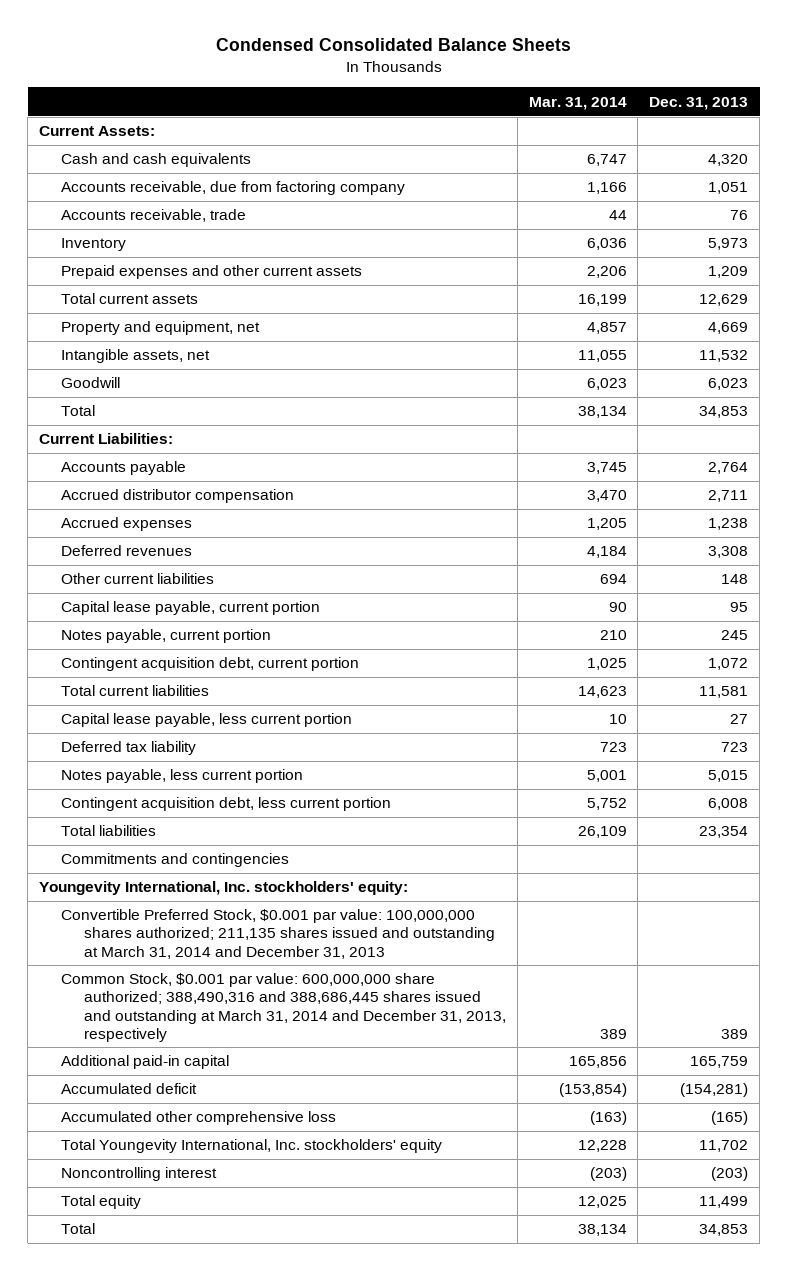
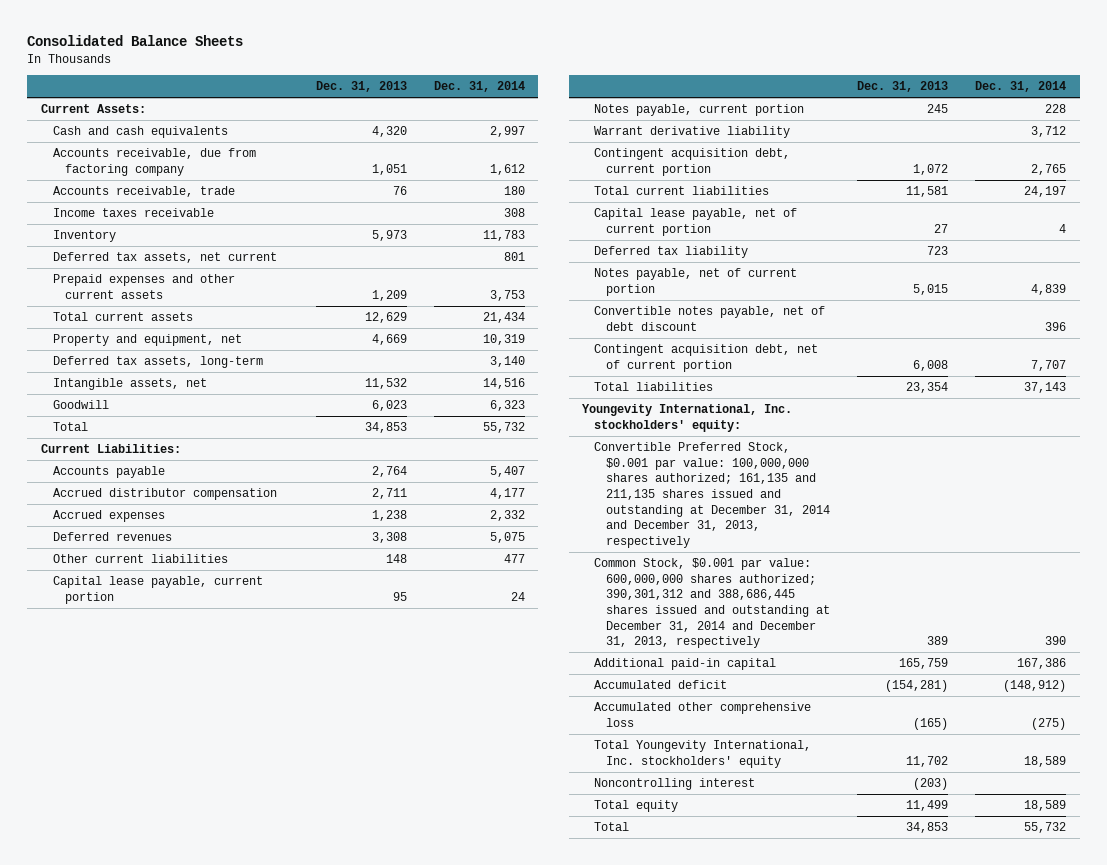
[215,38,571,52] Condensed Consolidated Balance Sheets -> [27,35,244,47] Consolidated Balance Sheets
[528,96,627,110] Mar. 31, 2014 -> none
none -> [433,80,525,92] Dec. 31, 2014
none -> [52,208,214,218] Income taxes receivable
none -> [52,252,277,264] Deferred tax assets, net current
none -> [52,356,263,369] Deferred tax assets, long-term
none -> [594,126,791,139] Warrant derivative liability
[61,713,353,728] Capital lease payable, less current portion -> [594,208,798,236] Capital lease payable, net of current portion
[61,769,304,784] Notes payable, less current portion -> [594,268,798,296] Notes payable, net of current portion
none -> [594,306,826,331] Convertible notes payable, net of debt discount
[61,797,392,812] Contingent acquisition debt, less current portion -> [594,344,819,372] Contingent acquisition debt, net of current portion
[61,853,290,868] Commitments and contingencies -> none
[61,909,495,959] Convertible Preferred Stock, $0.001 par value: 100,000,000 shares authorized; 211,135 shares issued and outstanding at March 31, 2014 and December 31, 2013 -> [594,442,831,548] Convertible Preferred Stock, $0.001 par value: 100,000,000 shares authorized; 161,135 and 211,135 shares issued and outstanding at December 31, 2014 and December 31, 2013, respectively
[61,973,506,1042] Common Stock, $0.001 par value: 600,000,000 share authorized; 388,490,316 and 388,686,445 shares issued and outstanding at March 31, 2014 and December 31, 2013, respectively -> [594,558,831,649] Common Stock, $0.001 par value: 600,000,000 shares authorized; 390,301,312 and 388,686,445 shares issued and outstanding at December 31, 2014 and December 31, 2013, respectively

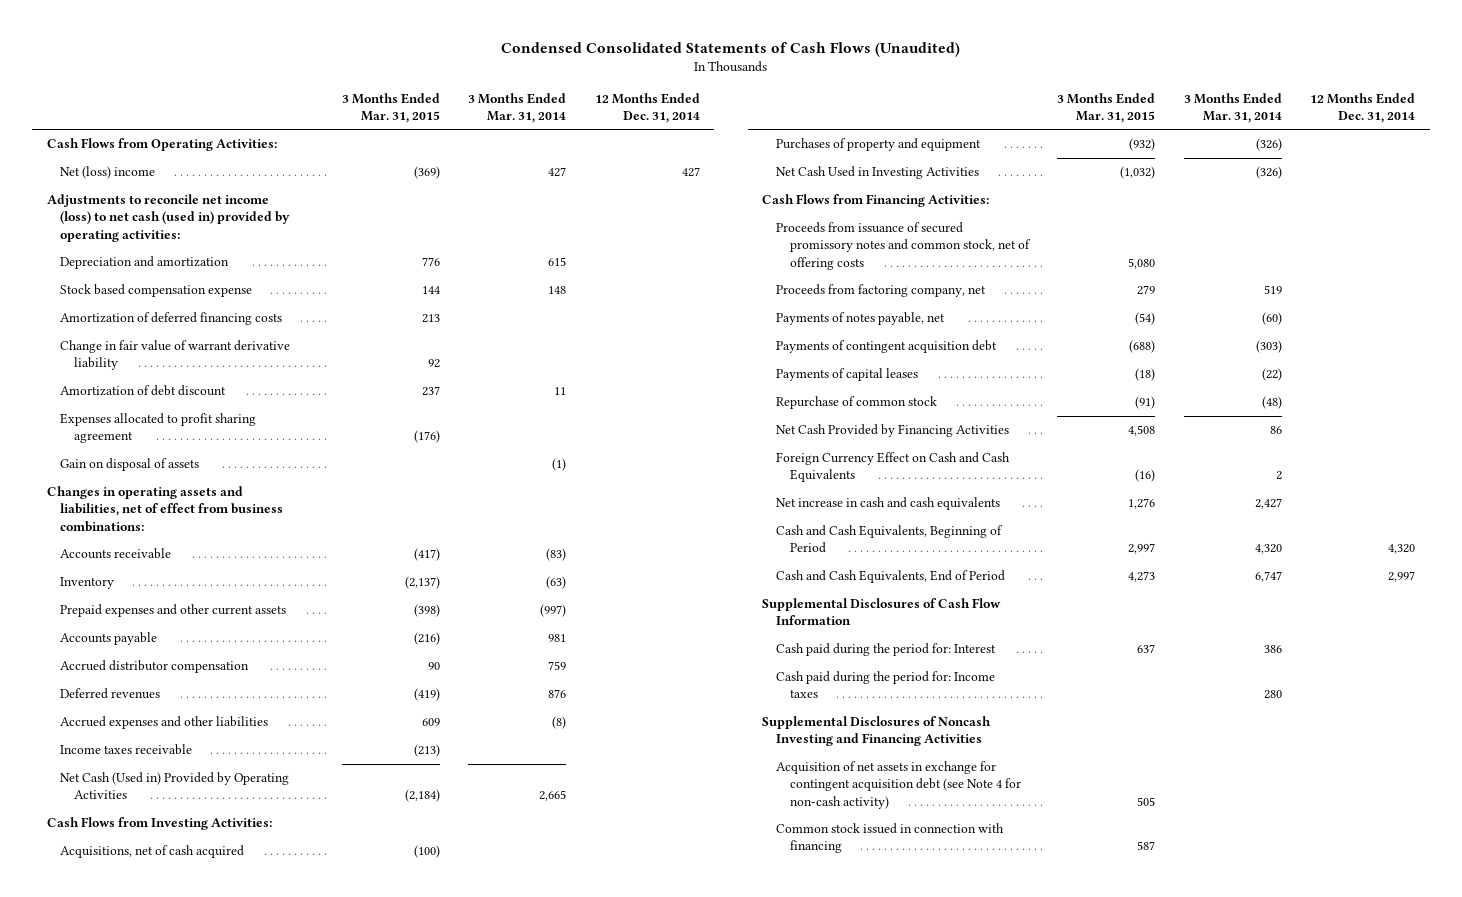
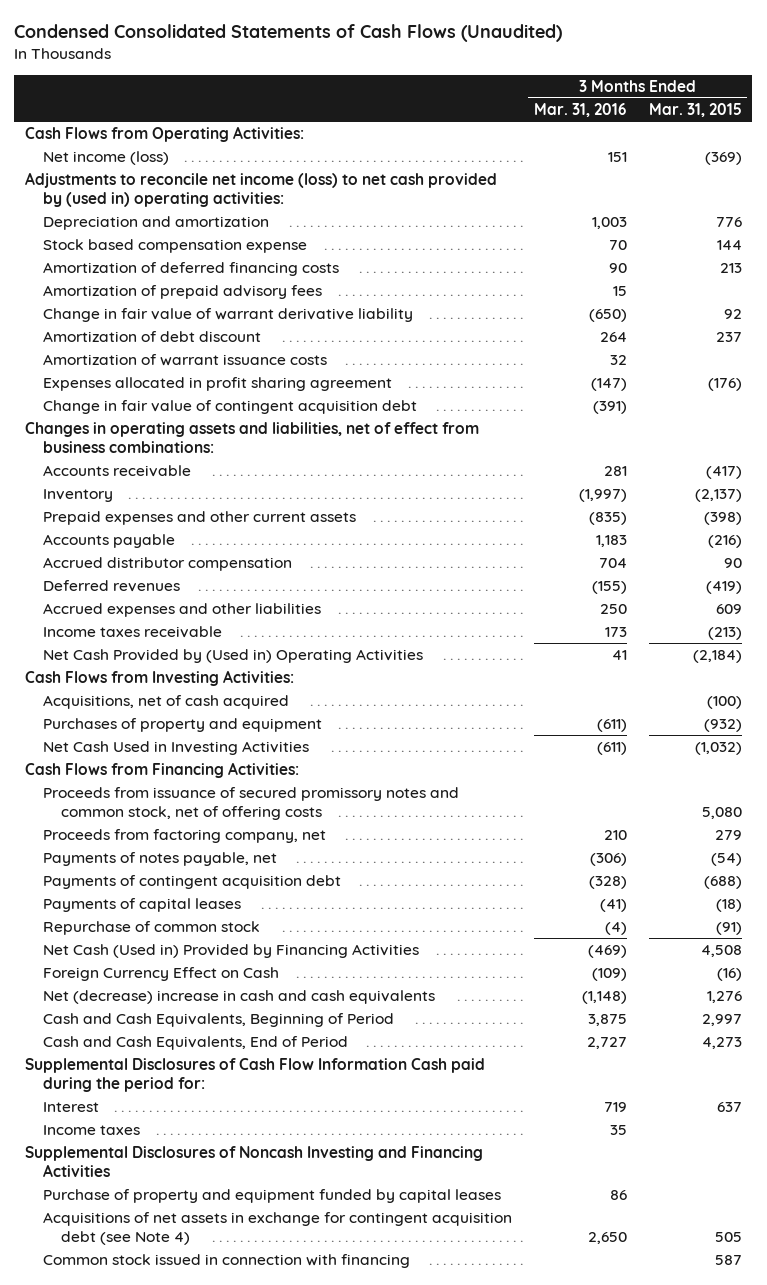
[468,92,567,124] 3 Months Ended Mar. 31, 2014 -> none
[595,92,701,124] 12 Months Ended Dec. 31, 2014 -> none
none -> [533,103,627,118] Mar. 31, 2016
[60,166,156,180] Net (loss) income -> [43,151,170,166] Net income (loss)
[46,194,291,242] Adjustments to reconcile net income (loss) to net cash (used in) provided by operating activities: -> [24,172,497,207] Adjustments to reconcile net income (loss) to net cash provided by (used in) operating activities:
none -> [43,285,323,300] Amortization of prepaid advisory fees
[60,458,200,472] Gain on disposal of assets -> none
none -> [43,354,328,367] Amortization of warrant issuance costs
[60,413,257,444] Expenses allocated to profit sharing agreement -> [43,377,393,392] Expenses allocated in profit sharing agreement
none -> [43,400,418,415] Change in fair value of contingent acquisition debt
[60,772,290,800] Net Cash (Used in) Provided by Operating Activities -> [43,649,424,664] Net Cash Provided by (Used in) Operating Activities
[775,424,1009,438] Net Cash Provided by Financing Activities -> [43,944,420,959] Net Cash (Used in) Provided by Financing Activities
[775,452,1010,483] Foreign Currency Effect on Cash and Cash Equivalents -> [43,967,280,982] Foreign Currency Effect on Cash
[775,497,1000,511] Net increase in cash and cash equivalents -> [43,990,436,1005] Net (decrease) increase in cash and cash equivalents
[762,598,1002,626] Supplemental Disclosures of Cash Flow Information -> [24,1058,485,1092] Supplemental Disclosures of Cash Flow Information Cash paid during the period for:
[775,643,996,657] Cash paid during the period for: Interest -> [43,1102,100,1113] Interest
[775,671,995,699] Cash paid during the period for: Income taxes -> [43,1125,141,1136] Income taxes
none -> [43,1189,502,1204] Purchase of property and equipment funded by capital leases
[775,761,1021,809] Acquisition of net assets in exchange for contingent acquisition debt (see Note 4 for non-cash activity) -> [43,1212,513,1245] Acquisitions of net assets in exchange for contingent acquisition debt (see Note 4)

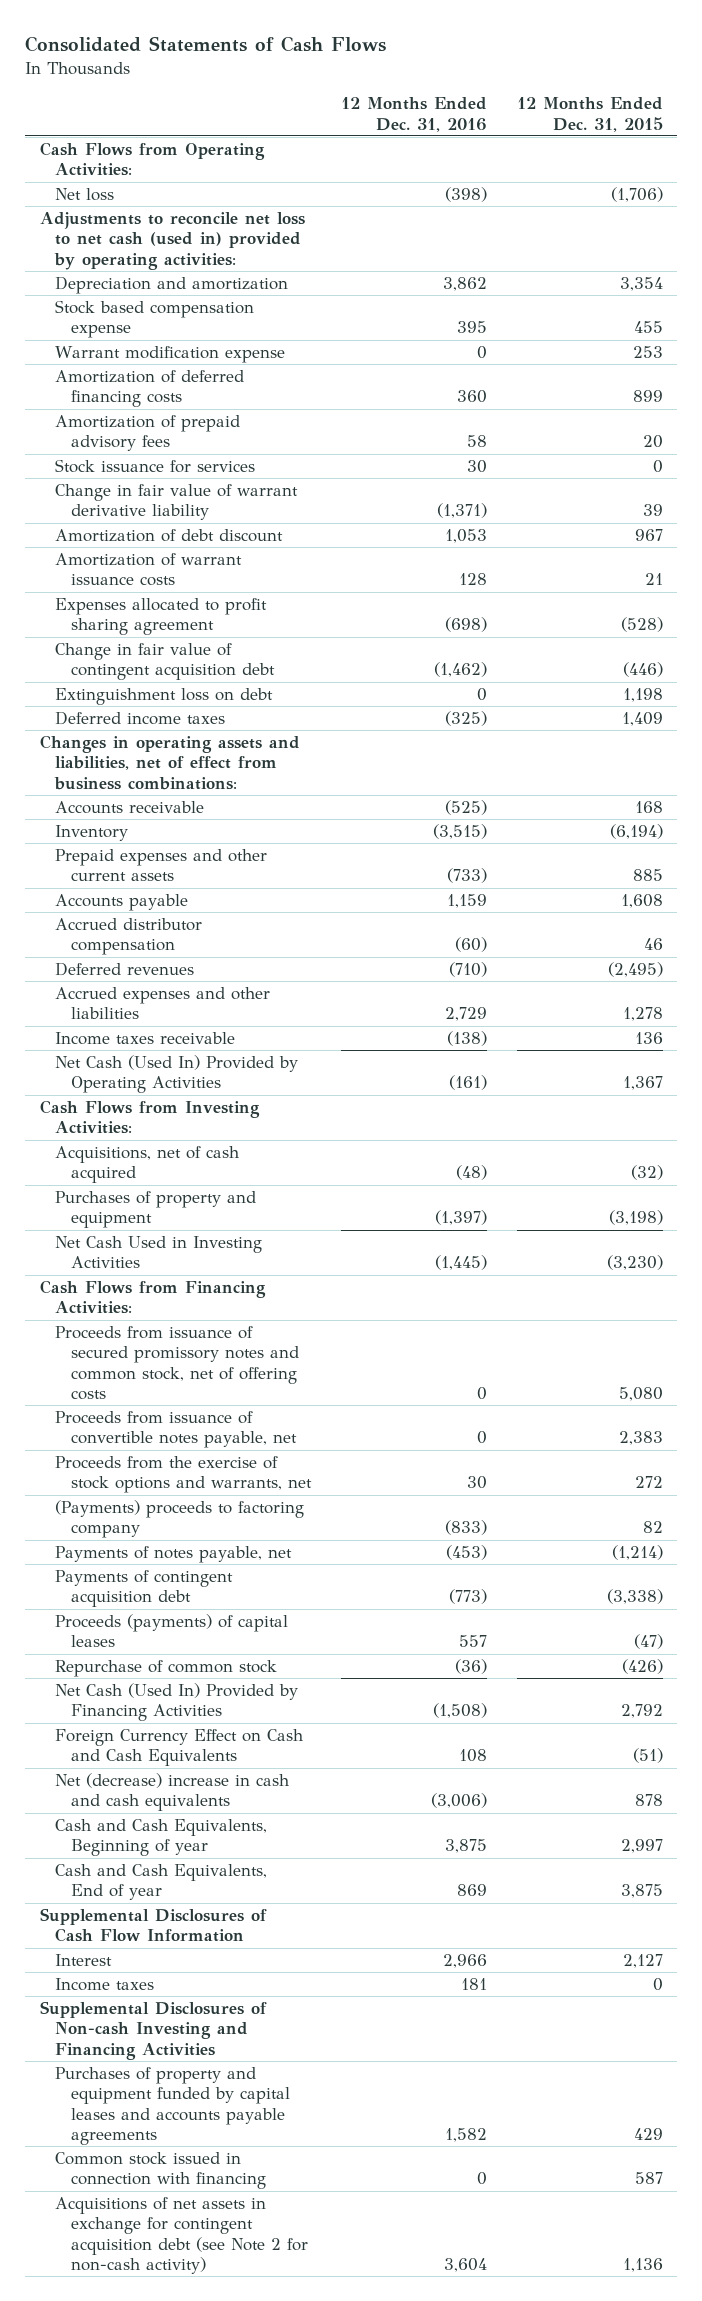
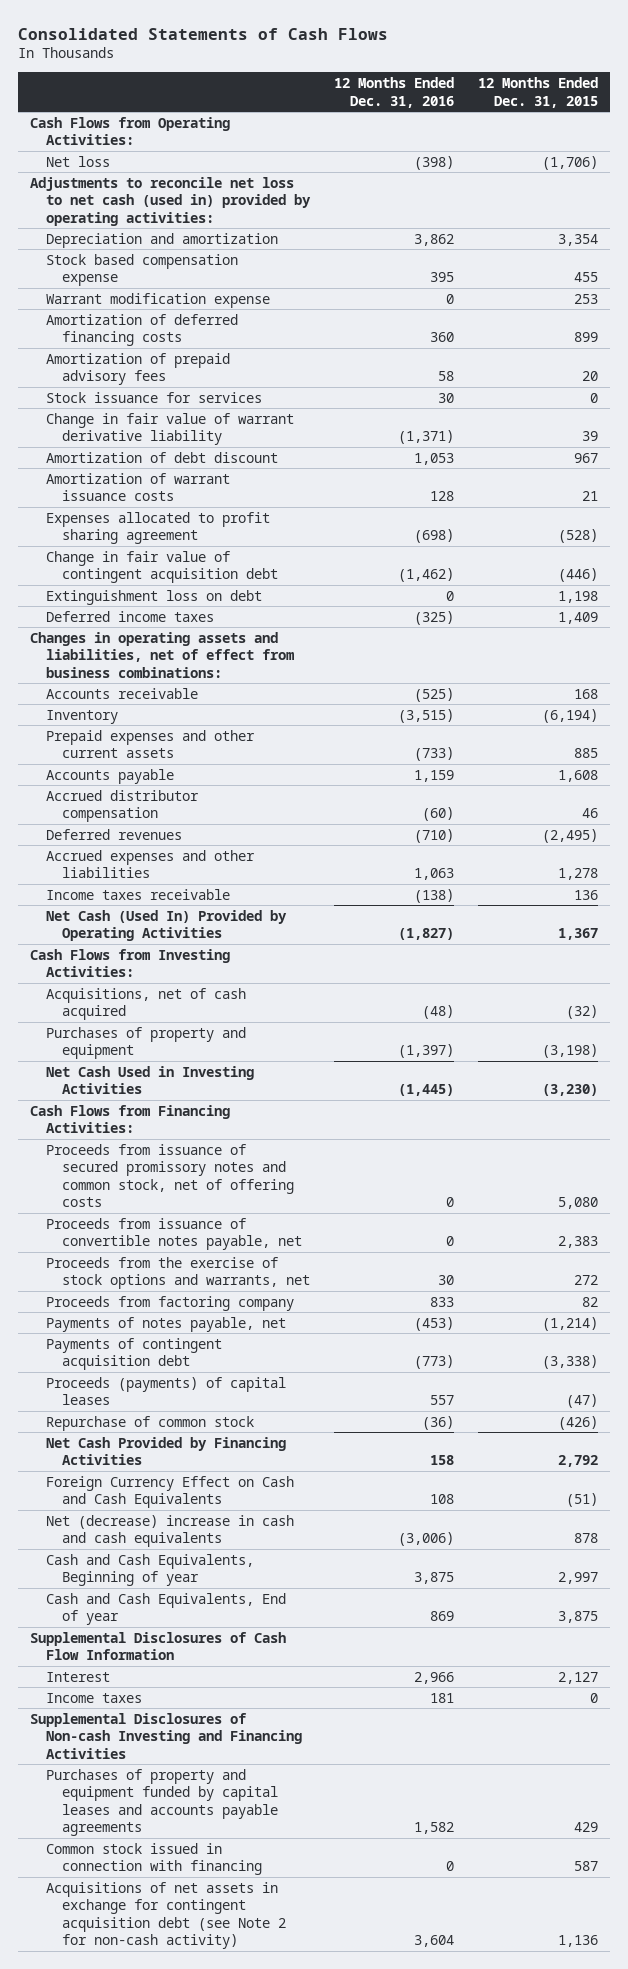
[444,1007,487,1022] 2,729 -> [413,868,454,881] 1,063
[448,1075,487,1091] (161) -> [397,928,454,941] (1,827)
[55,1500,305,1539] (Payments) proceeds to factoring company -> [45,1295,294,1311] Proceeds from factoring company
[444,1520,487,1536] (833) -> [429,1296,454,1307] 833
[55,1683,299,1722] Net Cash (Used In) Provided by Financing Activities -> [45,1436,286,1466] Net Cash Provided by Financing Activities
[432,1703,487,1719] (1,508) -> [429,1455,454,1466] 158

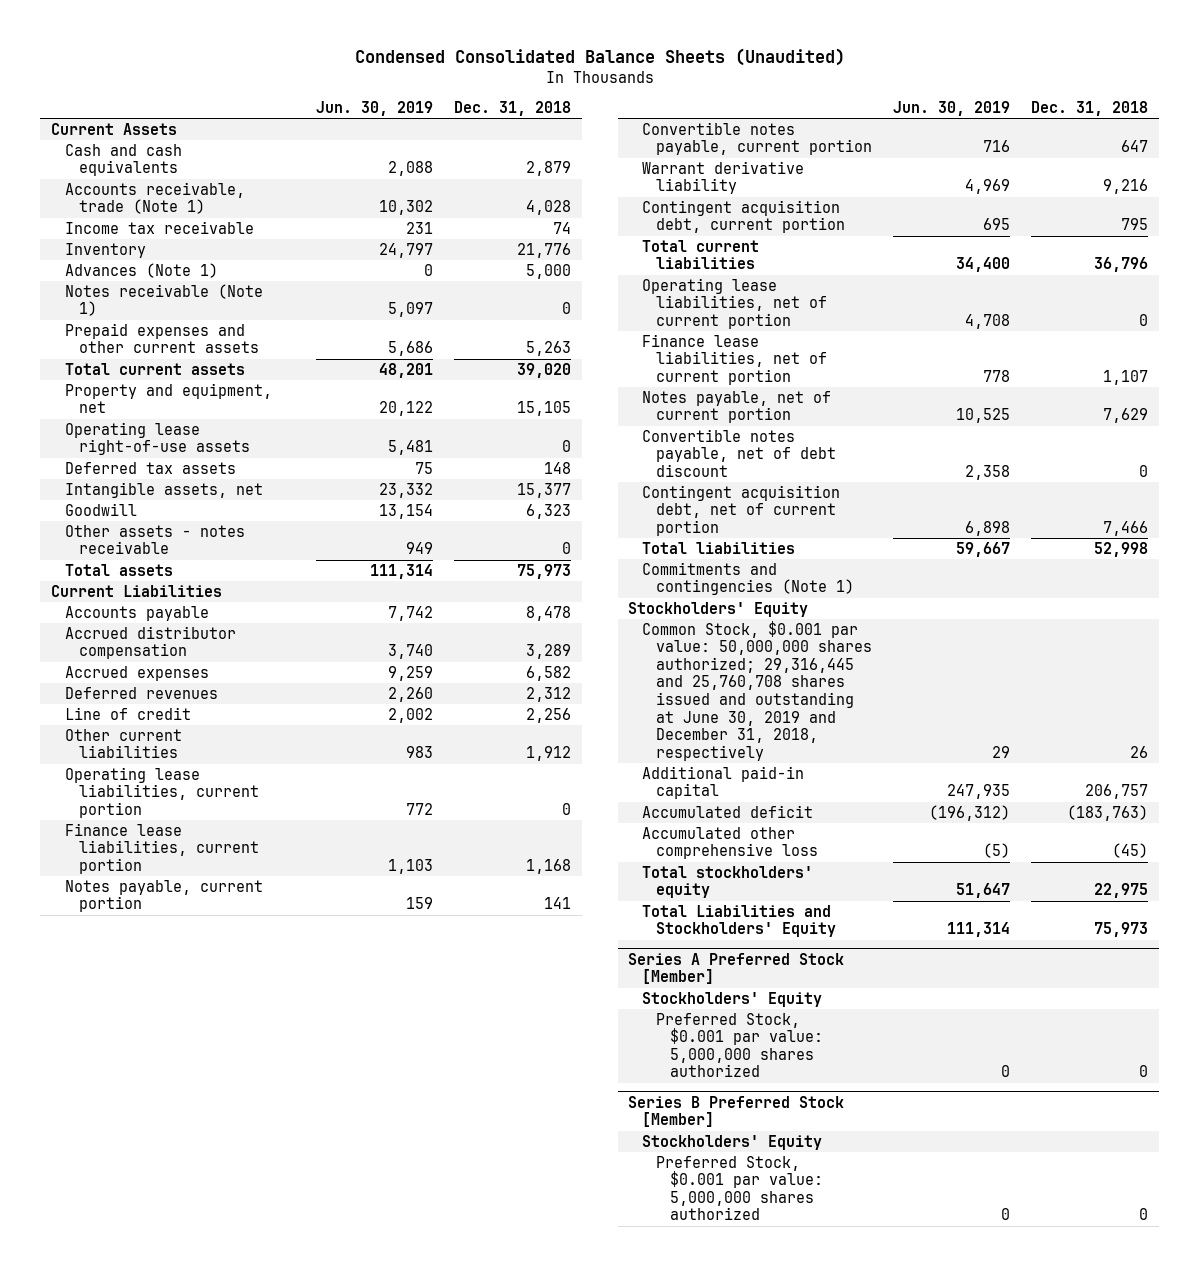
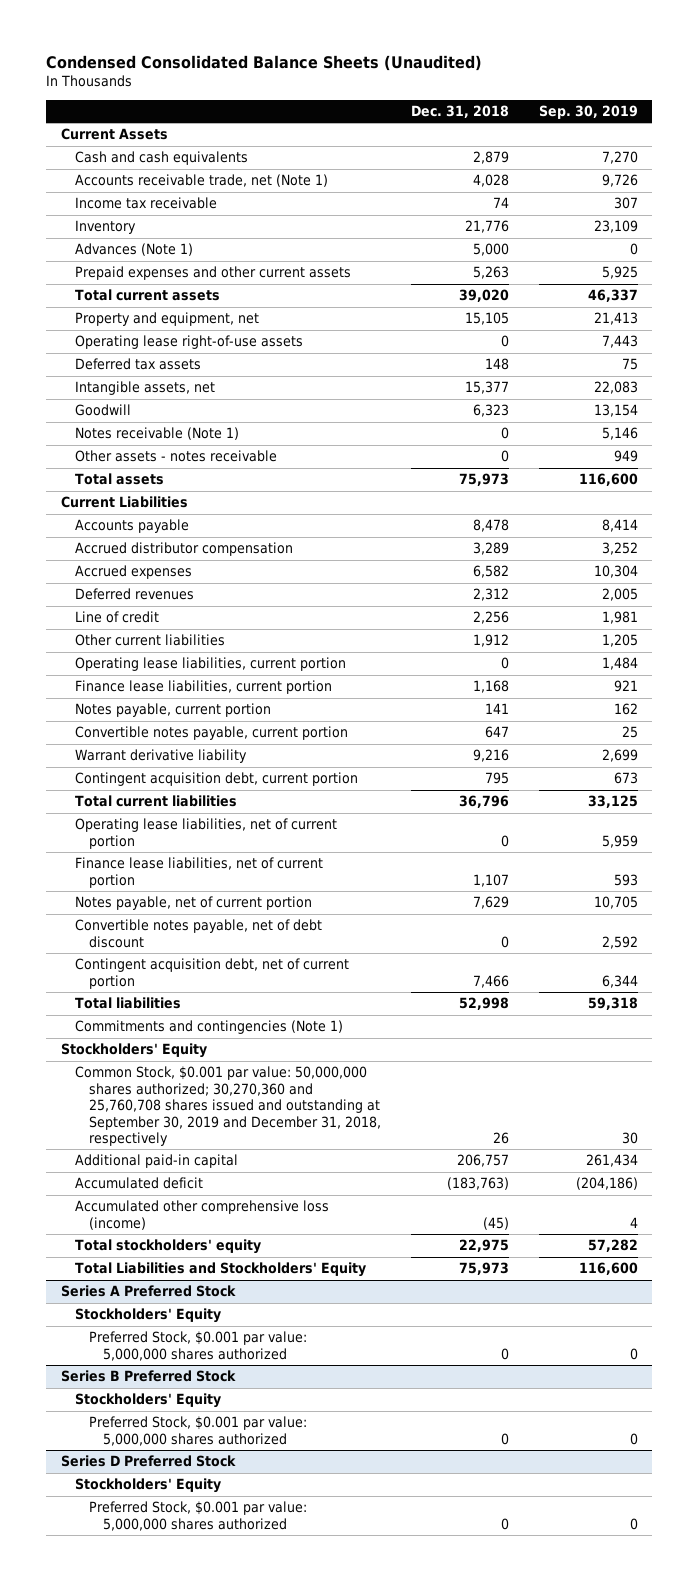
[315,101,433,117] Jun. 30, 2019 -> none
none -> [538,104,638,119] Sep. 30, 2019
[64,181,245,215] Accounts receivable, trade (Note 1) -> [75,174,329,188] Accounts receivable trade, net (Note 1)
[64,283,263,317] Notes receivable (Note 1) -> [75,427,240,441] Notes receivable (Note 1)
[642,620,873,761] Common Stock, $0.001 par value: 50,000,000 shares authorized; 29,316,445 and 25,760,708 shares issued and outstanding at June 30, 2019 and December 31, 2018, respectively -> [75,1066,381,1146] Common Stock, $0.001 par value: 50,000,000 shares authorized; 30,270,360 and 25,760,708 shares issued and outstanding at September 30, 2019 and December 31, 2018, respectively
[642,826,819,860] Accumulated other comprehensive loss -> [75,1200,330,1230] Accumulated other comprehensive loss (income)
[628,952,845,985] Series A Preferred Stock [Member] -> [61,1285,237,1298] Series A Preferred Stock
[628,1095,845,1128] Series B Preferred Stock [Member] -> [61,1370,237,1383] Series B Preferred Stock
none -> [61,1455,237,1468] Series D Preferred Stock
none -> [75,1478,222,1494] Stockholders' Equity
none -> [88,1501,307,1531] Preferred Stock, $0.001 par value: 5,000,000 shares authorized

